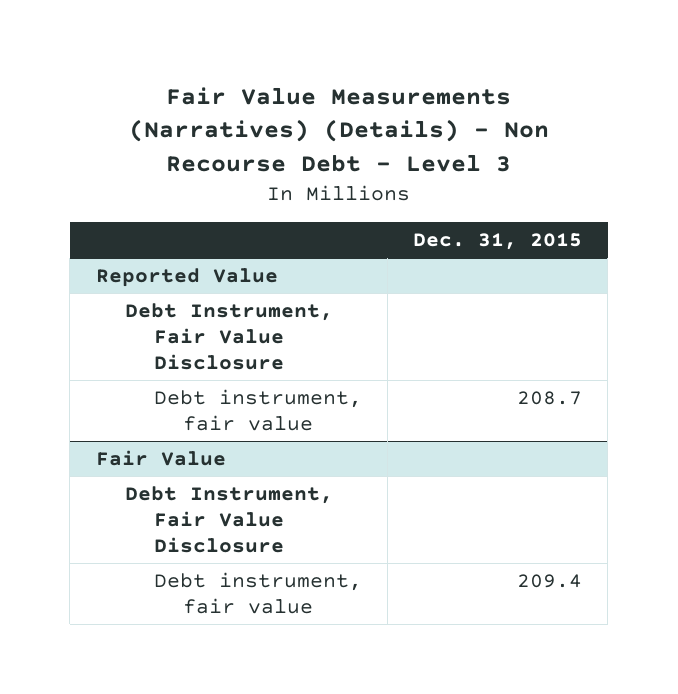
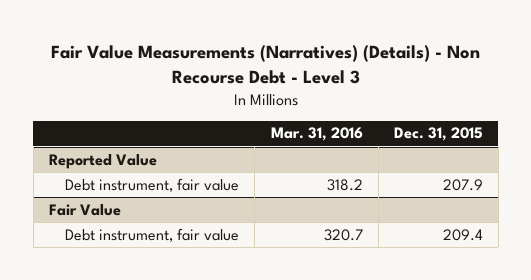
none -> [270,127,363,142] Mar. 31, 2016
[124,303,333,370] Debt Instrument, Fair Value Disclosure -> none
[517,391,583,406] 208.7 -> [442,178,483,191] 207.9
[124,486,333,553] Debt Instrument, Fair Value Disclosure -> none

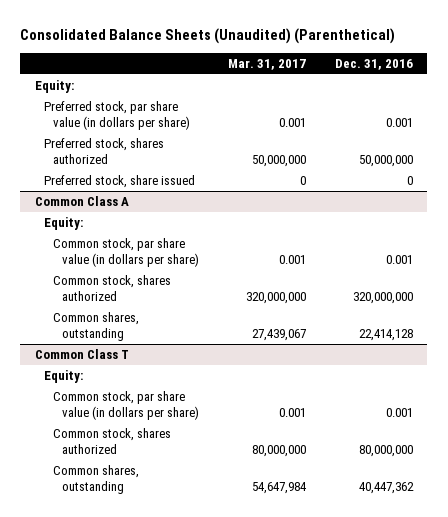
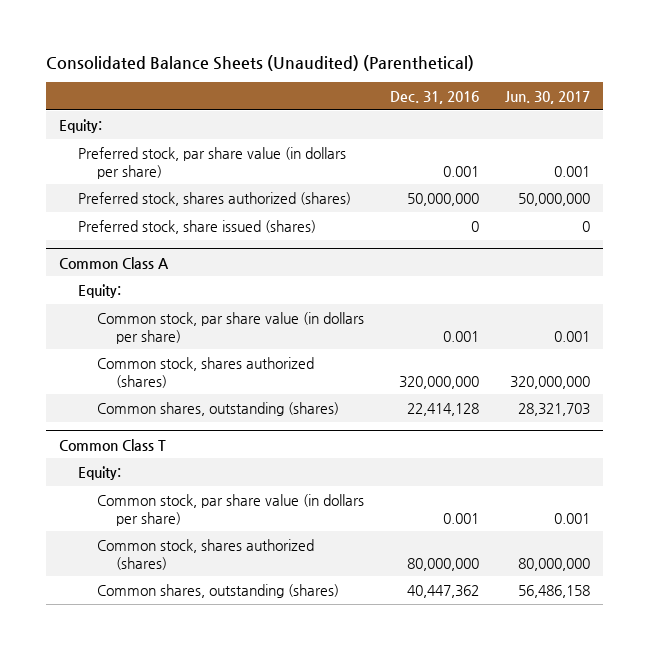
[227,58,306,70] Mar. 31, 2017 -> none
none -> [505,90,591,104] Jun. 30, 2017
[43,137,164,164] Preferred stock, shares authorized -> [78,191,352,206] Preferred stock, shares authorized (shares)
[43,174,195,188] Preferred stock, share issued -> [78,219,317,234] Preferred stock, share issued (shares)
[52,274,171,301] Common stock, shares authorized -> [96,356,314,388] Common stock, shares authorized (shares)
[52,311,139,341] Common shares, outstanding -> [96,401,339,416] Common shares, outstanding (shares)
[52,427,171,454] Common stock, shares authorized -> [96,538,314,570] Common stock, shares authorized (shares)
[52,464,139,494] Common shares, outstanding -> [96,583,339,598] Common shares, outstanding (shares)

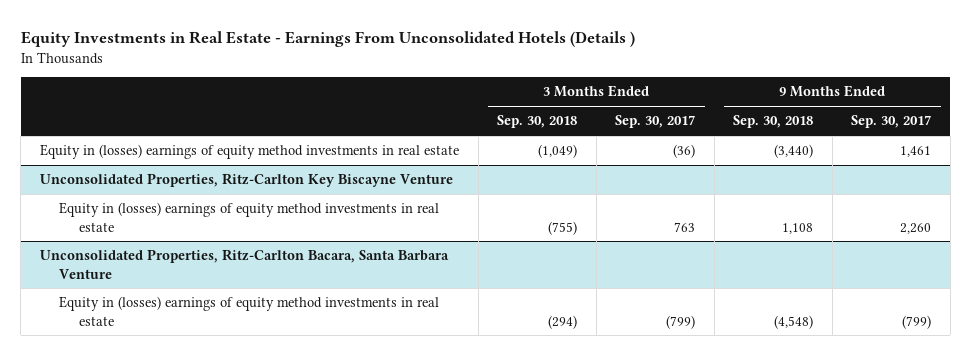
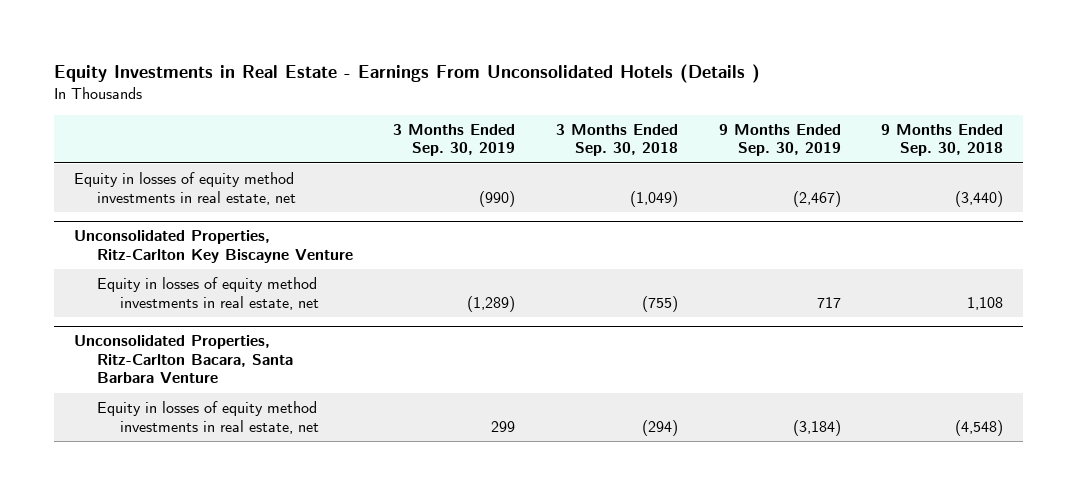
[615,115,696,129] Sep. 30, 2017 -> none
[851,115,932,129] Sep. 30, 2017 -> none
none -> [393,124,516,157] 3 Months Ended Sep. 30, 2019
none -> [718,124,841,157] 9 Months Ended Sep. 30, 2019
[39,144,459,160] Equity in (losses) earnings of equity method investments in real estate -> [74,172,296,205] Equity in losses of equity method investments in real estate, net
[59,202,440,232] Equity in (losses) earnings of equity method investments in real estate -> [96,277,319,310] Equity in losses of equity method investments in real estate, net
[59,296,440,326] Equity in (losses) earnings of equity method investments in real estate -> [96,401,319,434] Equity in losses of equity method investments in real estate, net

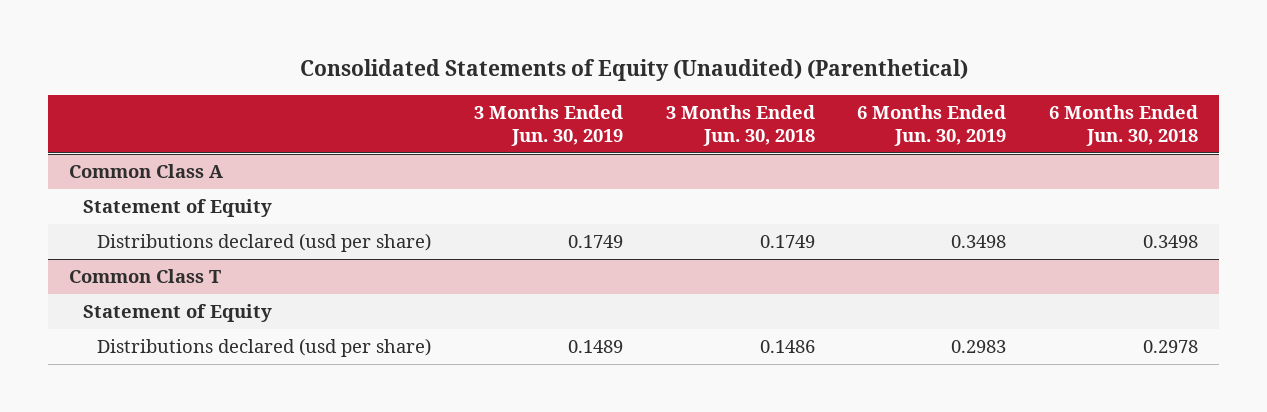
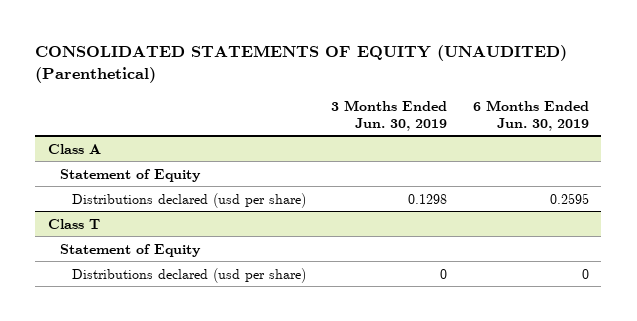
[299,59,968,82] Consolidated Statements of Equity (Unaudited) (Parenthetical) -> [35,45,568,84] CONSOLIDATED STATEMENTS OF EQUITY (UNAUDITED) (Parenthetical)
[665,105,815,146] 3 Months Ended Jun. 30, 2018 -> none
[1049,105,1199,146] 6 Months Ended Jun. 30, 2018 -> none
[69,164,224,179] Common Class A -> [48,143,102,154] Class A
[567,235,623,249] 0.1749 -> [408,193,448,204] 0.1298
[951,235,1007,249] 0.3498 -> [549,192,589,204] 0.2595
[69,269,222,284] Common Class T -> [48,218,101,229] Class T
[567,340,623,354] 0.1489 -> [440,268,448,279] 0
[951,340,1007,354] 0.2983 -> [581,268,589,279] 0

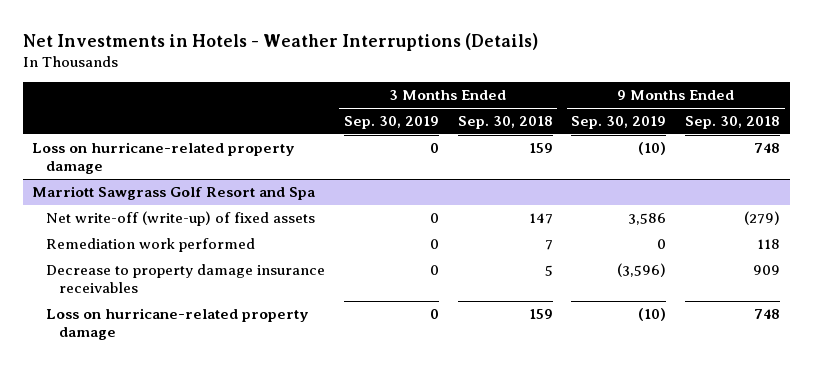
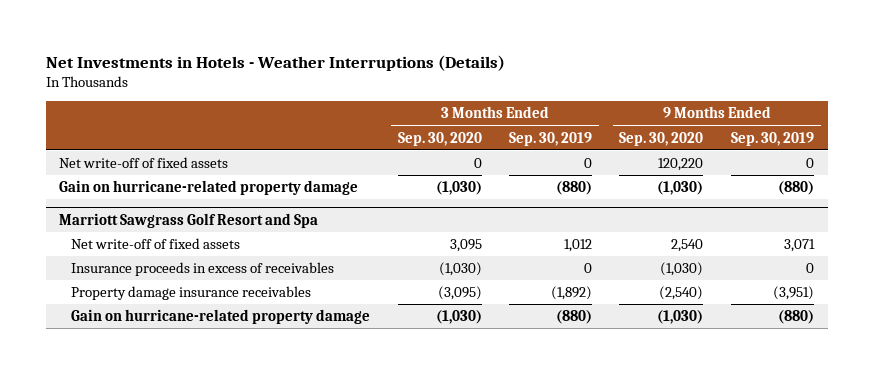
[457,116,553,130] Sep. 30, 2018 -> none
[685,116,781,130] Sep. 30, 2018 -> none
none -> [397,131,482,146] Sep. 30, 2020
none -> [619,131,704,146] Sep. 30, 2020
none -> [59,156,229,168] Net write-off of fixed assets
[32,142,296,175] Loss on hurricane-related property damage -> [59,179,359,195] Gain on hurricane-related property damage
[429,143,439,154] 0 -> [556,180,593,195] (880)
[638,142,667,156] (10) -> [777,180,814,195] (880)
[45,238,255,253] Remediation work performed -> none
[45,211,315,227] Net write-off (write-up) of fixed assets -> [71,237,241,249] Net write-off of fixed assets
[429,213,439,224] 0 -> [564,238,593,252] 1,012
[628,213,667,226] 3,586 -> [783,238,815,252] 3,071
none -> [71,261,335,276] Insurance proceeds in excess of receivables
[45,264,325,294] Decrease to property damage insurance receivables -> [71,285,312,300] Property damage insurance receivables
[429,265,439,276] 0 -> [551,285,593,300] (1,892)
[617,263,667,278] (3,596) -> [772,285,814,300] (3,951)
[45,308,309,341] Loss on hurricane-related property damage -> [71,308,371,324] Gain on hurricane-related property damage
[429,309,439,320] 0 -> [556,309,593,324] (880)
[638,308,667,322] (10) -> [777,309,814,324] (880)

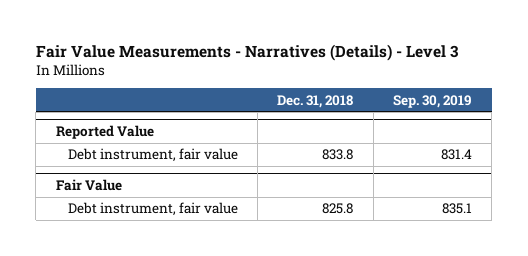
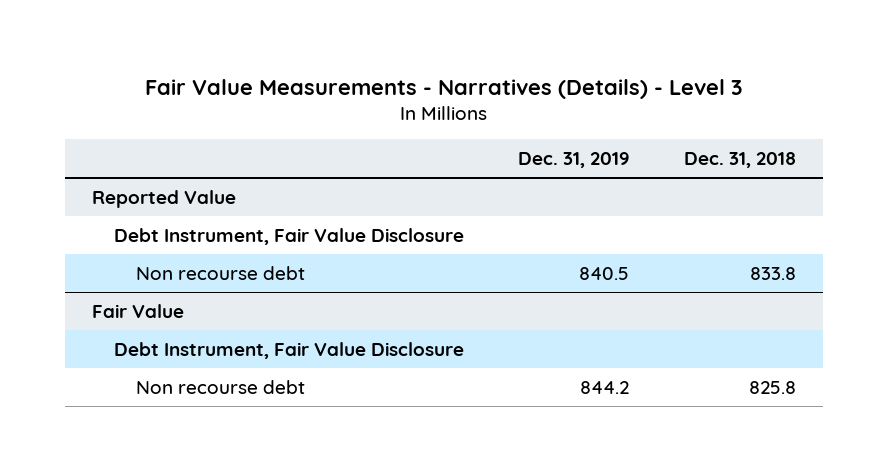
[392,94,472,108] Sep. 30, 2019 -> none
none -> [518,152,630,169] Dec. 31, 2019
none -> [114,227,465,245] Debt Instrument, Fair Value Disclosure
[67,148,238,163] Debt instrument, fair value -> [136,265,306,280] Non recourse debt
none -> [114,341,465,359] Debt Instrument, Fair Value Disclosure
[67,202,238,217] Debt instrument, fair value -> [136,379,306,394] Non recourse debt

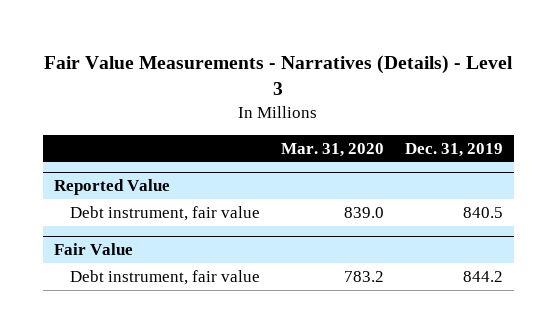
[683,152,796,169] Dec. 31, 2018 -> none
none -> [281,142,385,157] Mar. 31, 2020
[114,227,465,245] Debt Instrument, Fair Value Disclosure -> none
[136,265,306,280] Non recourse debt -> [69,205,260,221] Debt instrument, fair value
[114,341,465,359] Debt Instrument, Fair Value Disclosure -> none
[136,379,306,394] Non recourse debt -> [69,269,260,285] Debt instrument, fair value

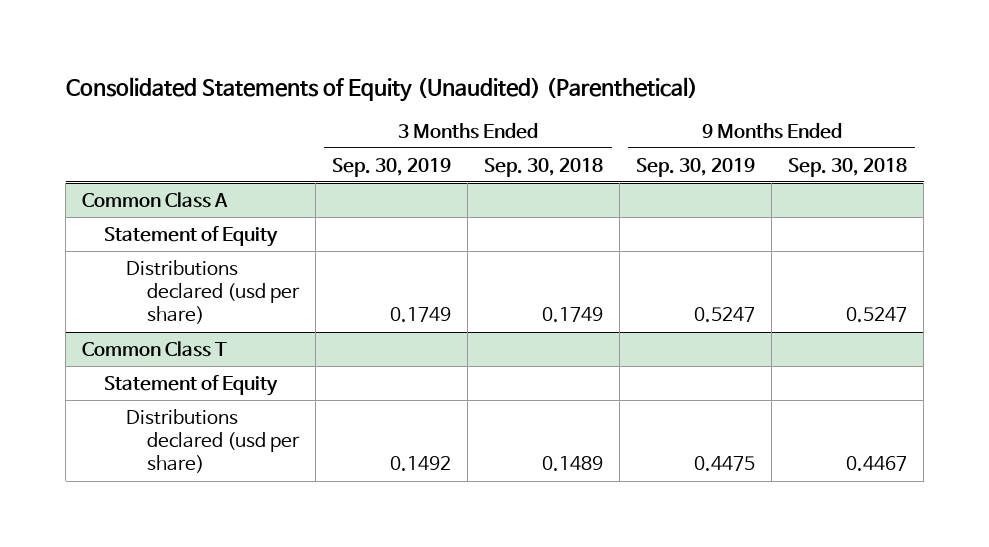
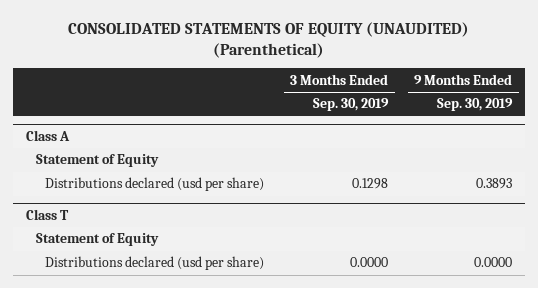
[65,76,698,102] Consolidated Statements of Equity (Unaudited) (Parenthetical) -> [68,22,470,58] CONSOLIDATED STATEMENTS OF EQUITY (UNAUDITED) (Parenthetical)
[484,157,604,177] Sep. 30, 2018 -> none
[788,157,908,177] Sep. 30, 2018 -> none
[82,191,229,208] Common Class A -> [26,130,71,142] Class A
[390,307,452,323] 0.1749 -> [352,178,389,190] 0.1298
[694,307,756,323] 0.5247 -> [476,178,513,190] 0.3893
[82,340,228,357] Common Class T -> [26,209,70,221] Class T
[390,456,452,472] 0.1492 -> [350,257,389,268] 0.0000
[694,456,756,472] 0.4475 -> [474,257,513,268] 0.0000

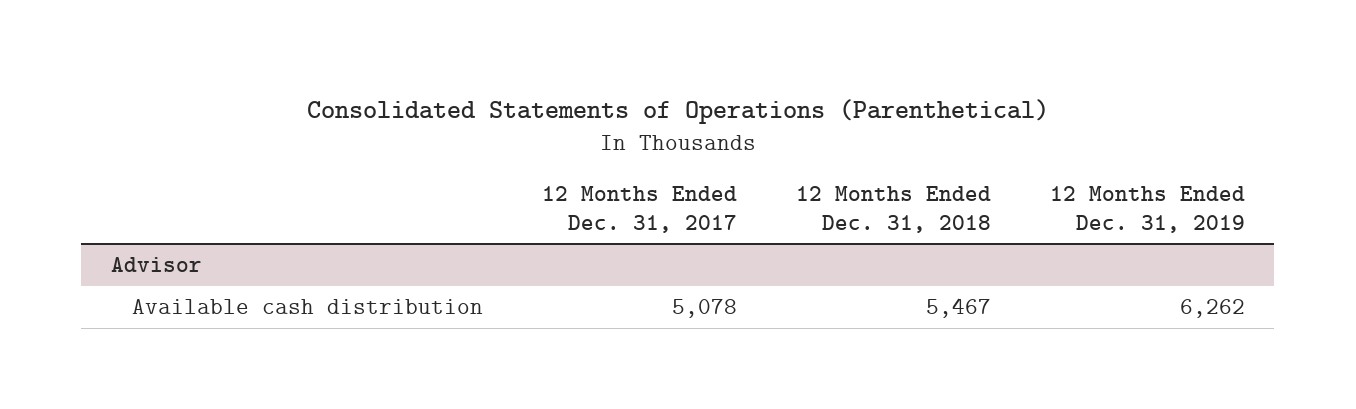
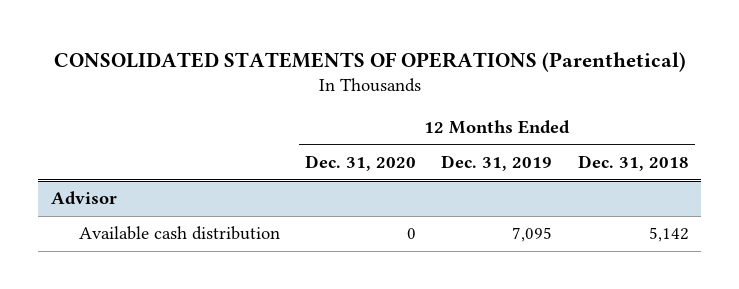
[306,98,1049,124] Consolidated Statements of Operations (Parenthetical) -> [53,51,686,72] CONSOLIDATED STATEMENTS OF OPERATIONS (Parenthetical)
[541,186,737,233] 12 Months Ended Dec. 31, 2017 -> none
none -> [305,155,417,172] Dec. 31, 2020
[925,298,991,319] 5,467 -> [648,227,689,243] 5,142
[1179,299,1245,319] 6,262 -> [512,227,553,243] 7,095

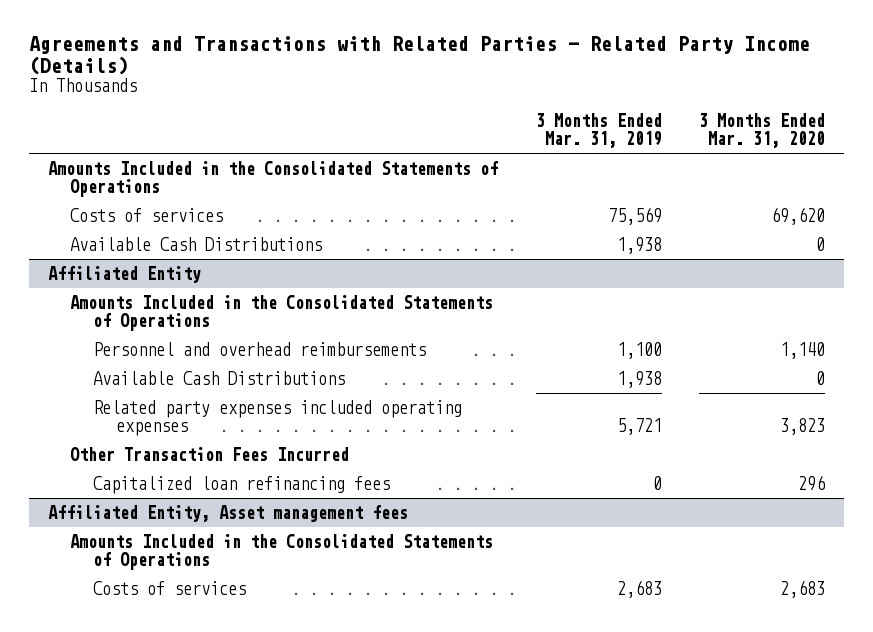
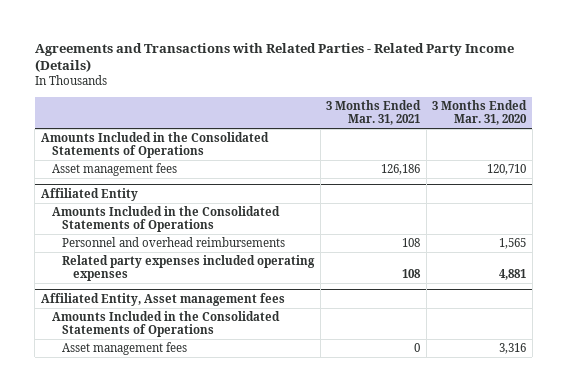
[535,113,662,149] 3 Months Ended Mar. 31, 2019 -> none
none -> [326,99,422,126] 3 Months Ended Mar. 31, 2021
[70,208,224,223] Costs of services -> none
[70,237,323,252] Available Cash Distributions -> none
none -> [51,163,177,177] Asset management fees
[93,371,346,386] Available Cash Distributions -> none
[70,447,350,462] Other Transaction Fees Incurred -> none
[93,476,391,495] Capitalized loan refinancing fees -> none
[780,342,826,360] 1,140 -> [499,238,527,250] 1,565
[780,418,826,436] 3,823 -> [499,269,527,281] 4,881
[93,581,247,596] Costs of services -> none
none -> [62,342,188,356] Asset management fees

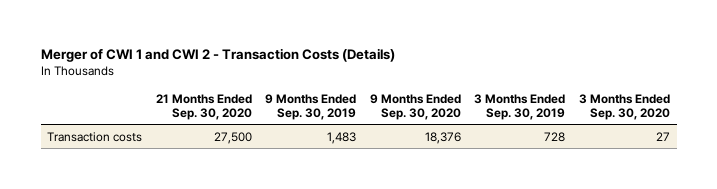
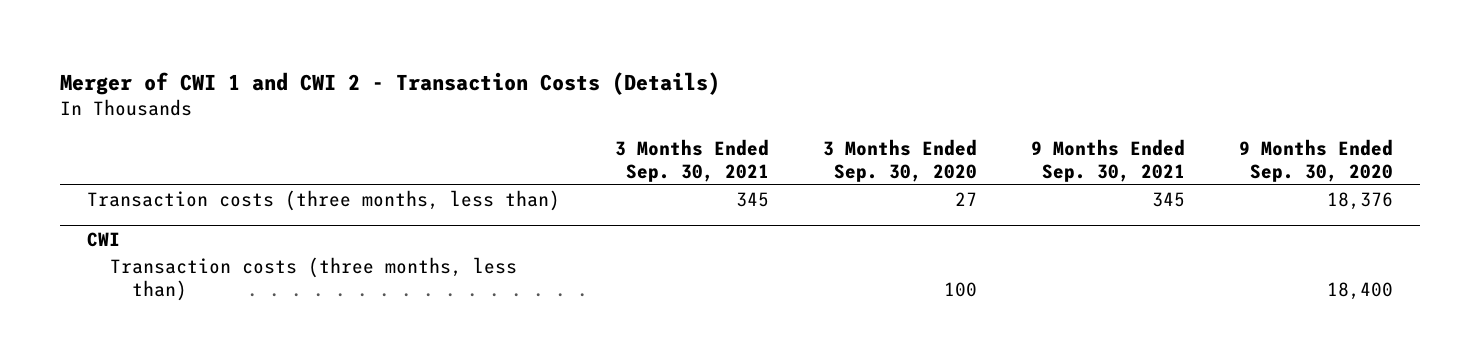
[155,93,252,121] 21 Months Ended Sep. 30, 2020 -> none
[265,93,357,121] 9 Months Ended Sep. 30, 2019 -> none
[474,93,566,121] 3 Months Ended Sep. 30, 2019 -> none
none -> [614,138,769,182] 3 Months Ended Sep. 30, 2021
none -> [1030,138,1185,182] 9 Months Ended Sep. 30, 2021
[47,131,143,142] Transaction costs -> [87,190,561,212] Transaction costs (three months, less than)
none -> [87,231,121,247] CWI
none -> [109,257,517,302] Transaction costs (three months, less than)

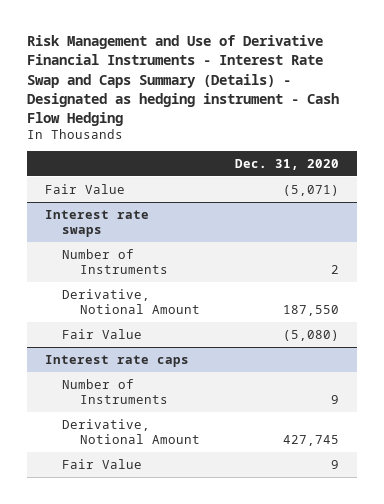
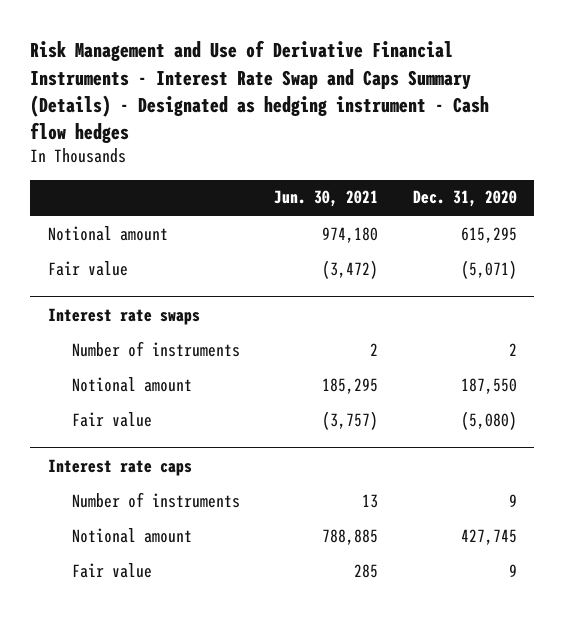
[27,35,340,126] Risk Management and Use of Derivative Financial Instruments - Interest Rate Swap and Caps Summary (Details) - Designated as hedging instrument - Cash Flow Hedging -> [30,40,490,143] Risk Management and Use of Derivative Financial Instruments - Interest Rate Swap and Caps Summary (Details) - Designated as hedging instrument - Cash flow hedges
none -> [274,190,379,208] Jun. 30, 2021
none -> [47,225,168,241] Notional amount
[45,183,126,194] Fair Value -> [47,260,128,276] Fair value
[62,248,168,275] Number of Instruments -> [71,340,240,357] Number of instruments
[62,288,200,315] Derivative, Notional Amount -> [71,376,192,392] Notional amount
[62,328,143,339] Fair Value -> [71,411,152,427] Fair value
[62,378,168,405] Number of Instruments -> [71,491,240,508] Number of instruments
[62,418,200,445] Derivative, Notional Amount -> [71,527,192,543] Notional amount
[62,458,143,469] Fair Value -> [71,562,152,578] Fair value

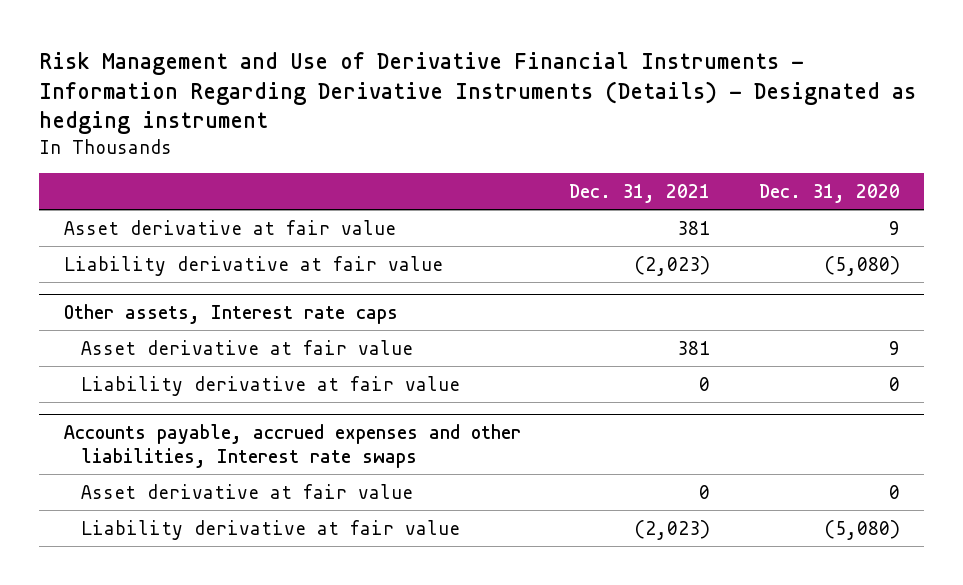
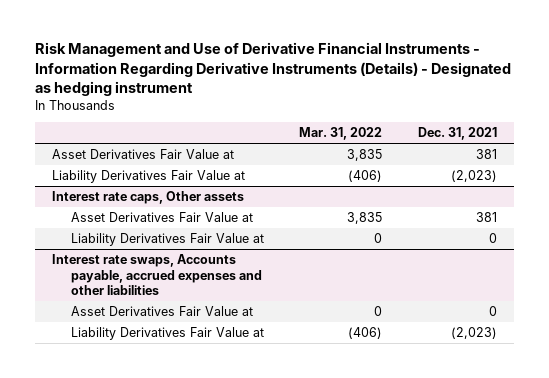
[758,183,900,203] Dec. 31, 2020 -> none
none -> [299,127,383,141] Mar. 31, 2022
[63,219,396,235] Asset derivative at fair value -> [52,149,235,160] Asset Derivatives Fair Value at
[63,255,443,276] Liability derivative at fair value -> [52,170,246,184] Liability Derivatives Fair Value at
[63,303,398,324] Other assets, Interest rate caps -> [52,191,245,205] Interest rate caps, Other assets
[80,339,413,355] Asset derivative at fair value -> [70,212,253,223] Asset Derivatives Fair Value at
[80,375,460,396] Liability derivative at fair value -> [70,233,264,247] Liability Derivatives Fair Value at
[63,423,521,468] Accounts payable, accrued expenses and other liabilities, Interest rate swaps -> [52,254,262,295] Interest rate swaps, Accounts payable, accrued expenses and other liabilities
[80,483,413,499] Asset derivative at fair value -> [70,306,253,317] Asset Derivatives Fair Value at
[80,519,460,540] Liability derivative at fair value -> [70,327,264,341] Liability Derivatives Fair Value at

